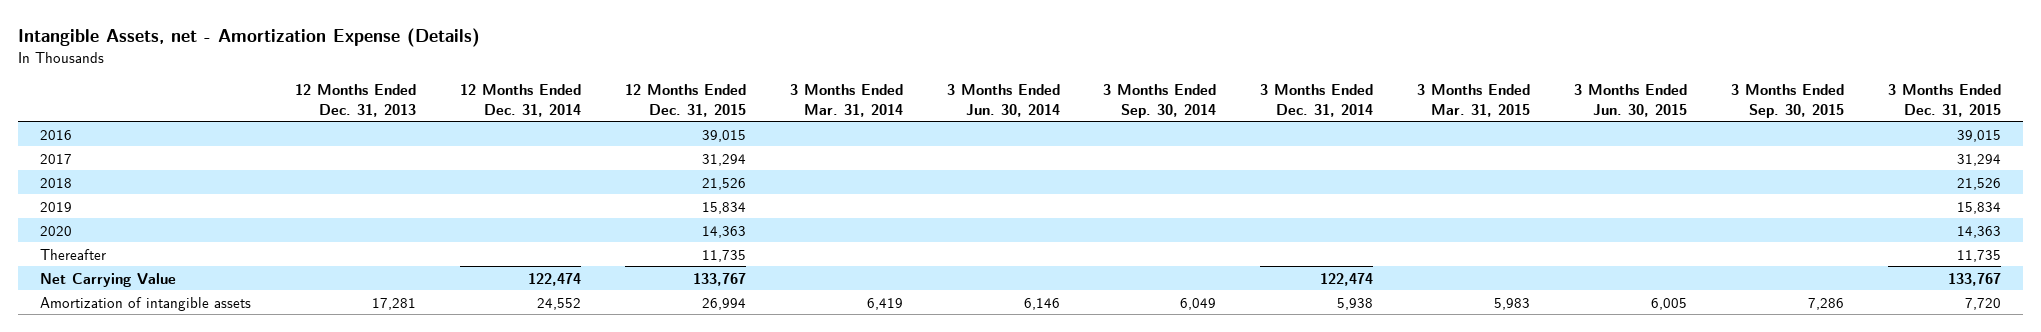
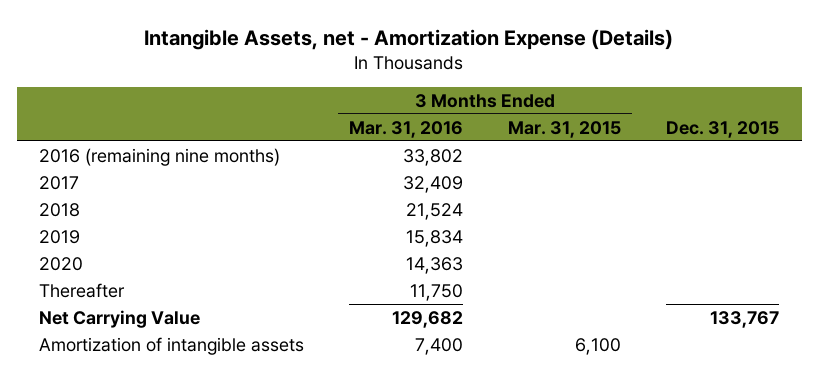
[295,84,417,117] 12 Months Ended Dec. 31, 2013 -> none
[460,84,582,117] 12 Months Ended Dec. 31, 2014 -> none
[624,84,746,117] 12 Months Ended Dec. 31, 2015 -> none
[789,84,903,117] 3 Months Ended Mar. 31, 2014 -> none
[946,84,1060,117] 3 Months Ended Jun. 30, 2014 -> none
[1103,84,1217,118] 3 Months Ended Sep. 30, 2014 -> none
[1260,84,1374,117] 3 Months Ended Dec. 31, 2014 -> none
[1573,84,1687,117] 3 Months Ended Jun. 30, 2015 -> none
[1730,84,1844,118] 3 Months Ended Sep. 30, 2015 -> none
[1887,84,2001,117] 3 Months Ended Dec. 31, 2015 -> none
none -> [349,120,464,138] Mar. 31, 2016
none -> [666,120,780,138] Dec. 31, 2015
[40,129,73,140] 2016 -> [39,147,281,166] 2016 (remaining nine months)
[1494,297,1531,310] 5,983 -> [575,337,622,355] 6,100

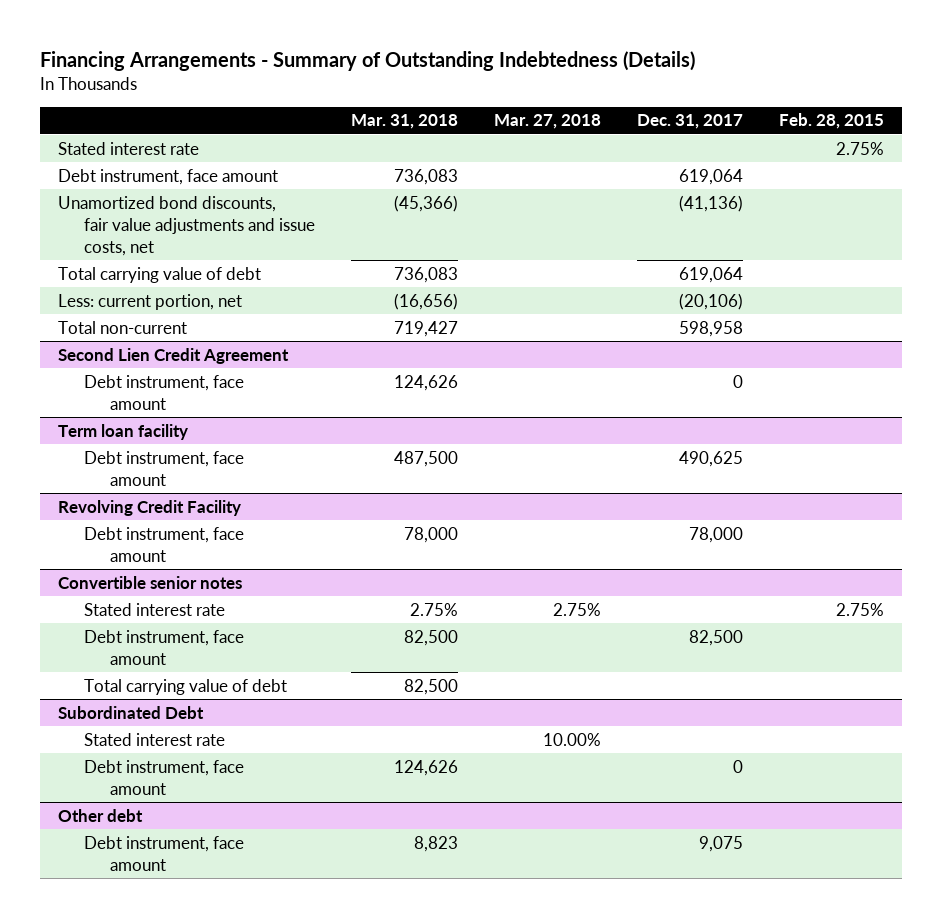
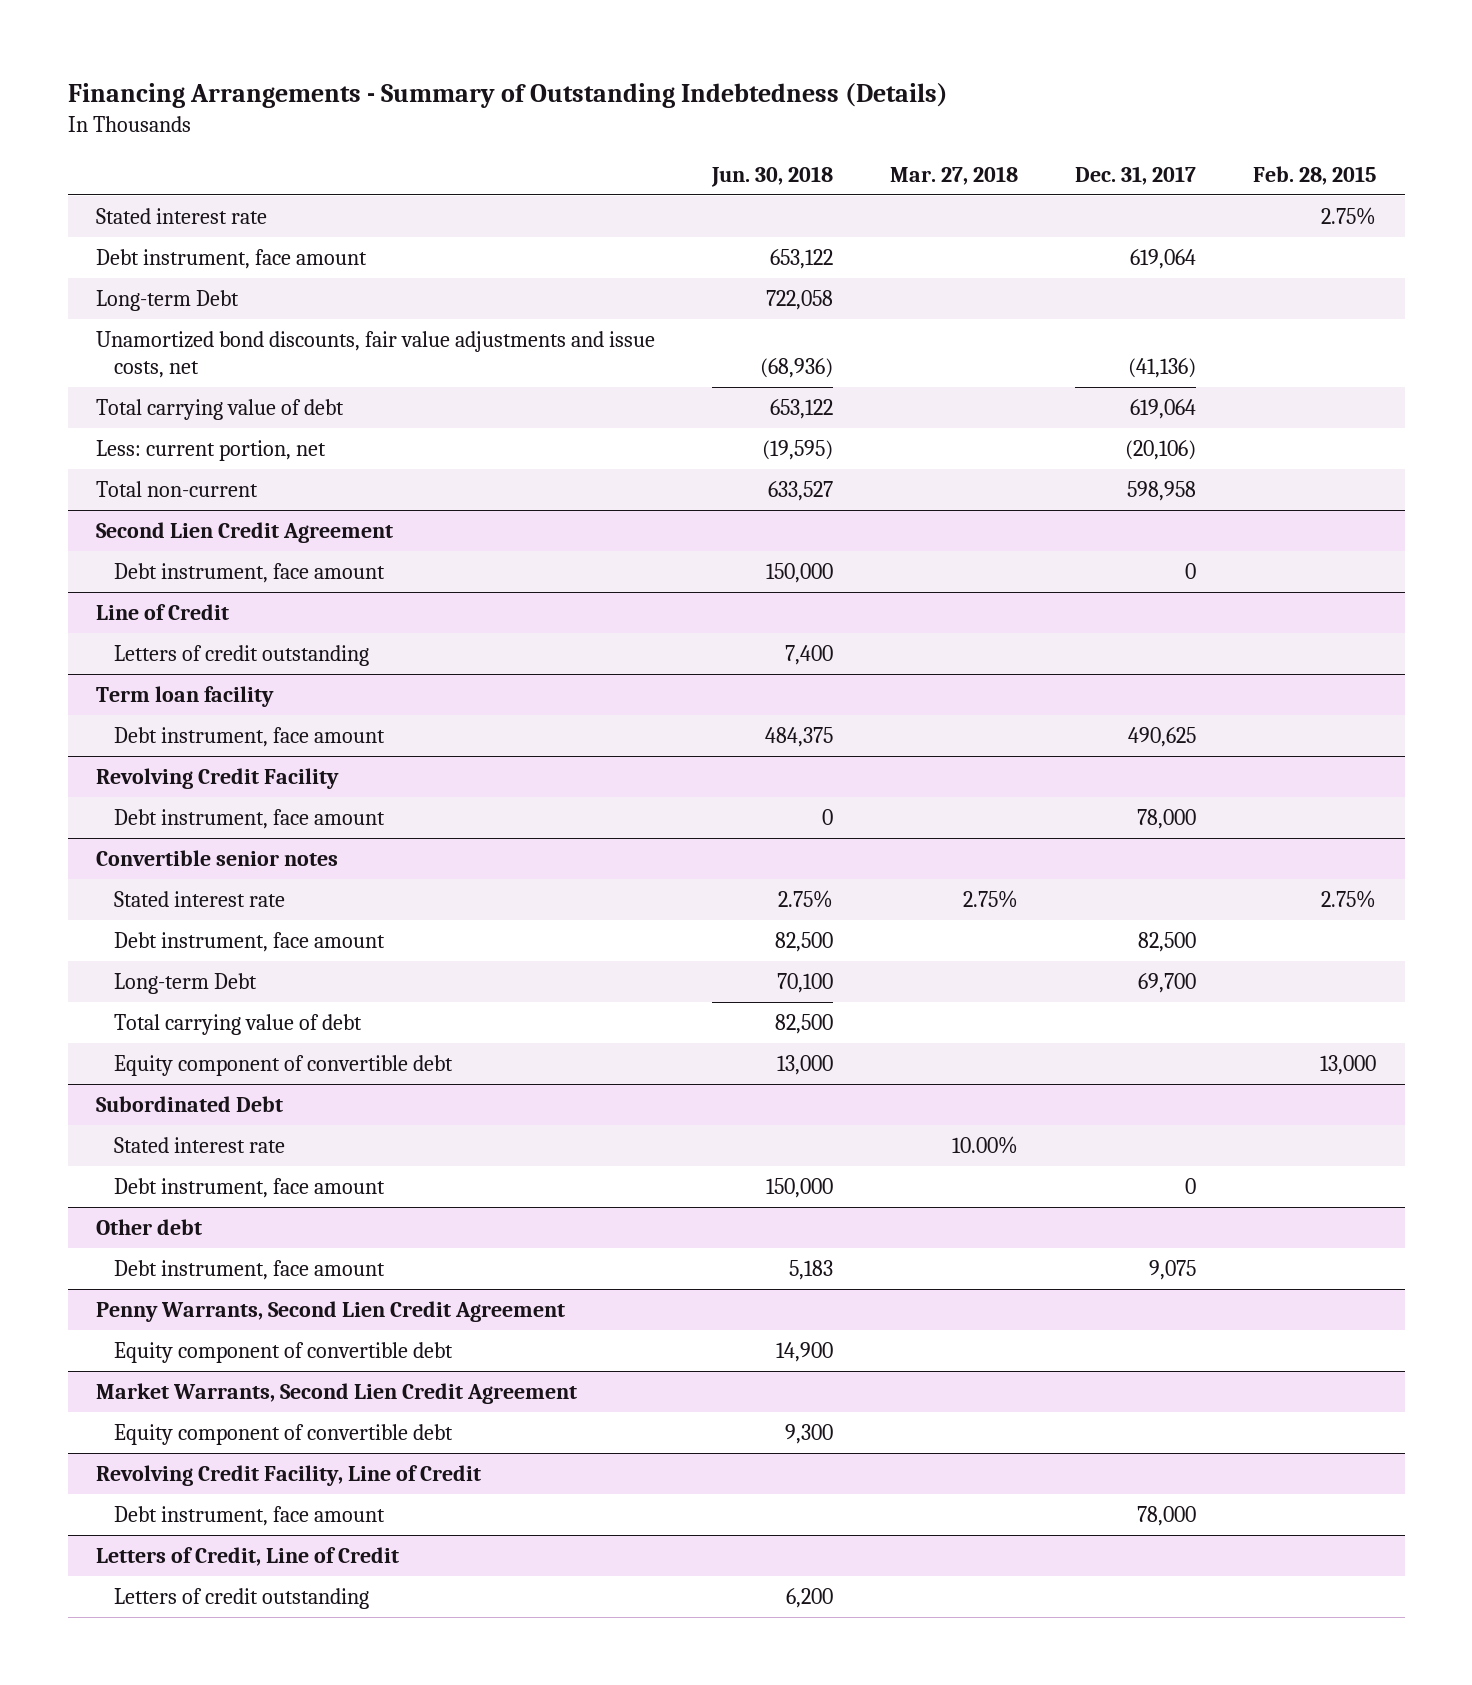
[350,114,458,130] Mar. 31, 2018 -> none
none -> [711,165,834,187] Jun. 30, 2018
none -> [96,290,240,312] Long-term Debt
none -> [96,604,230,621] Line of Credit
none -> [113,645,369,667] Letters of credit outstanding
none -> [113,973,257,995] Long-term Debt
none -> [113,1055,453,1077] Equity component of convertible debt
none -> [96,1301,566,1323] Penny Warrants, Second Lien Credit Agreement
none -> [113,1342,453,1364] Equity component of convertible debt
none -> [96,1383,578,1405] Market Warrants, Second Lien Credit Agreement
none -> [113,1424,453,1446] Equity component of convertible debt
none -> [96,1465,482,1487] Revolving Credit Facility, Line of Credit
none -> [113,1506,385,1527] Debt instrument, face amount
none -> [96,1547,400,1567] Letters of Credit, Line of Credit
none -> [113,1588,369,1610] Letters of credit outstanding

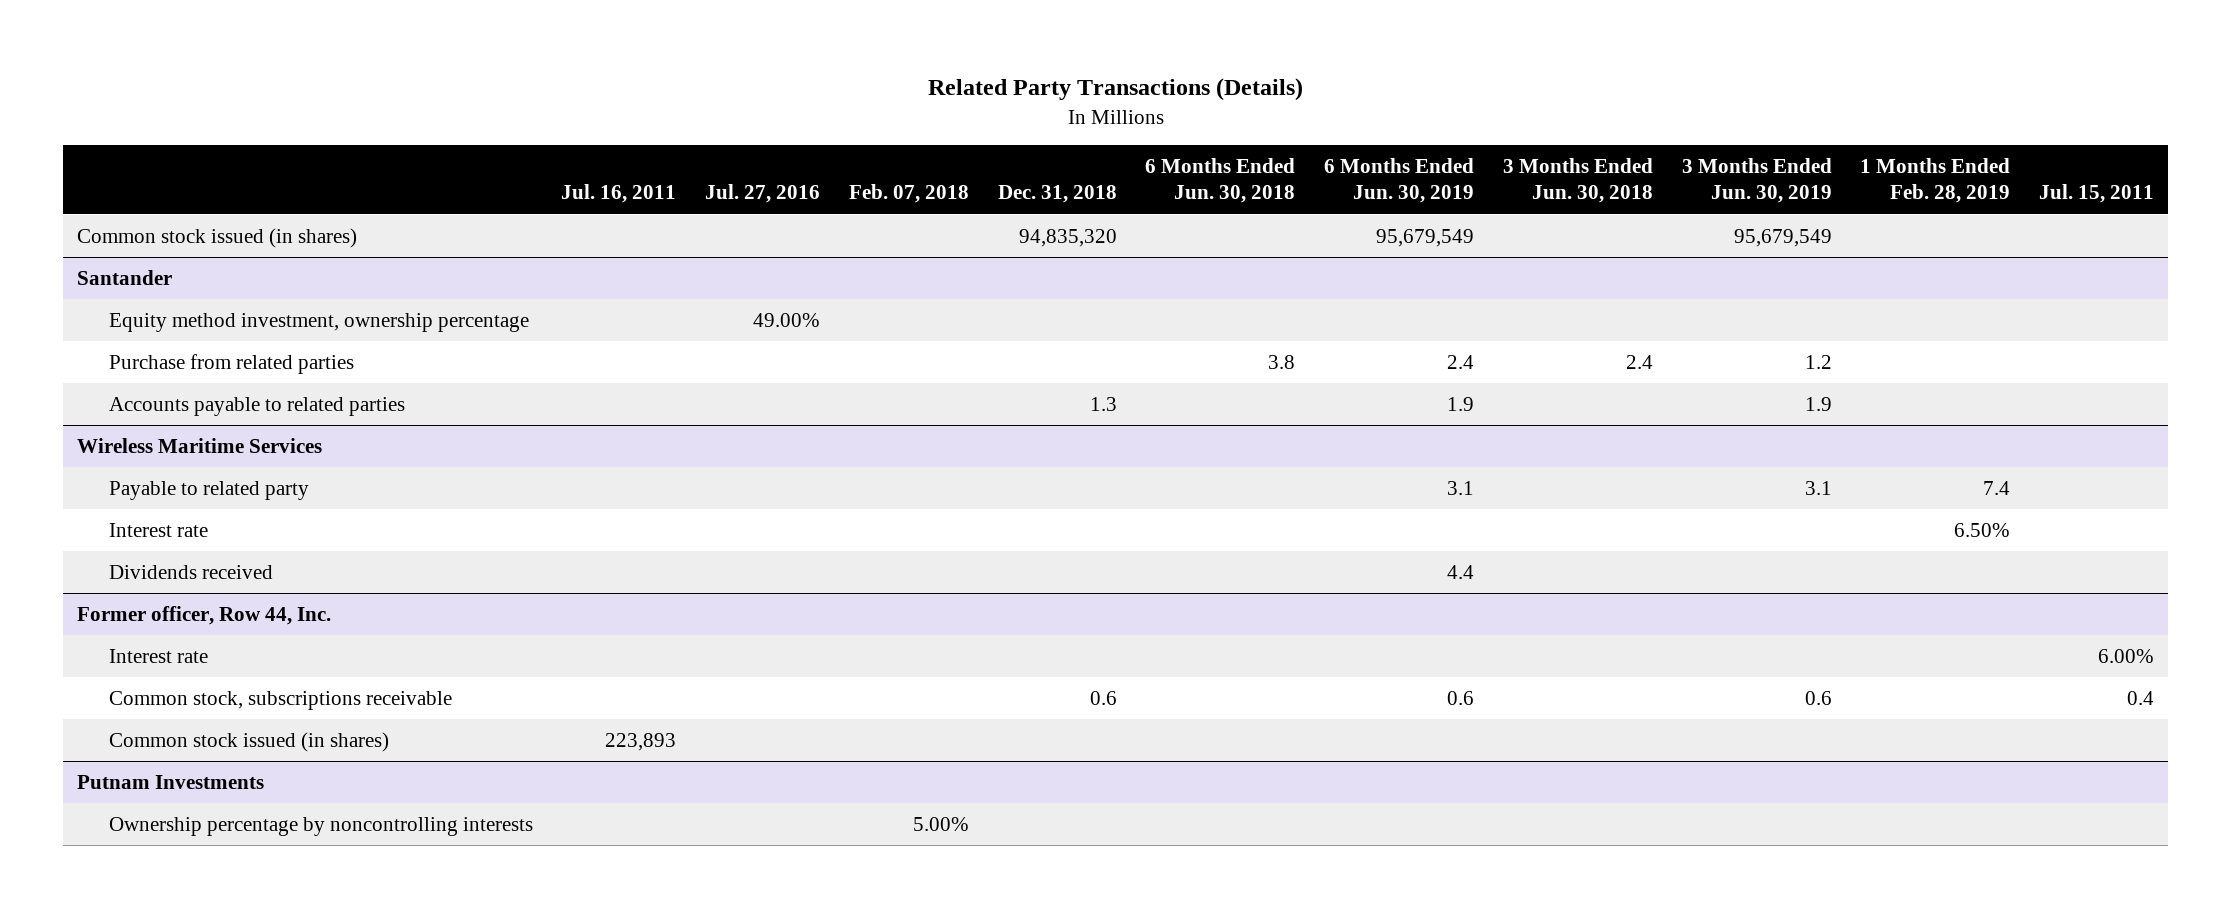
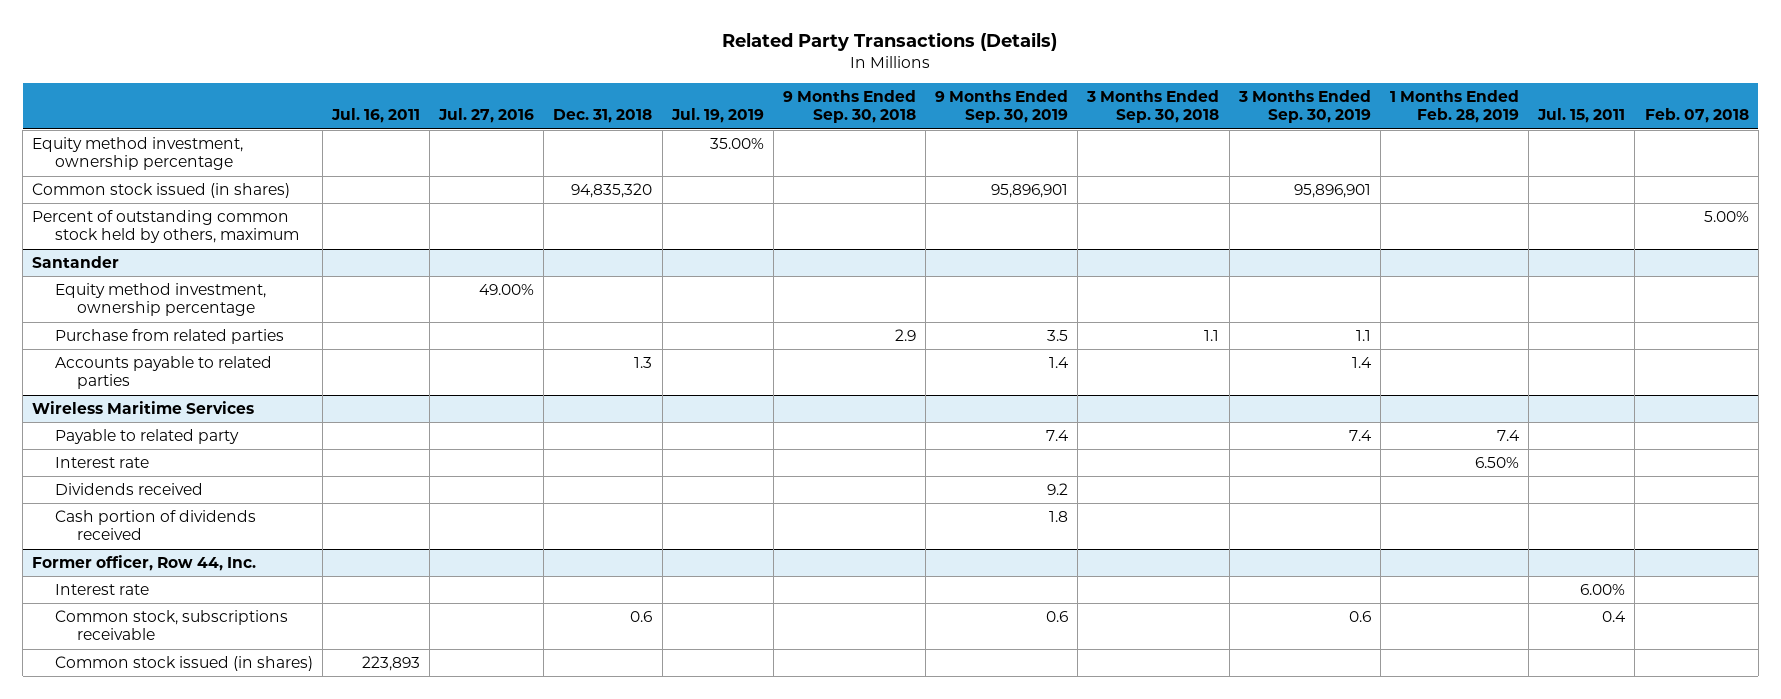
[1145,157,1296,204] 6 Months Ended Jun. 30, 2018 -> none
[1324,157,1475,204] 6 Months Ended Jun. 30, 2019 -> none
[1502,157,1653,204] 3 Months Ended Jun. 30, 2018 -> none
[1681,157,1832,204] 3 Months Ended Jun. 30, 2019 -> none
none -> [670,108,764,124] Jul. 19, 2019
none -> [782,89,916,124] 9 Months Ended Sep. 30, 2018
none -> [935,89,1069,124] 9 Months Ended Sep. 30, 2019
none -> [1086,89,1220,124] 3 Months Ended Sep. 30, 2018
none -> [1237,89,1371,124] 3 Months Ended Sep. 30, 2019
none -> [32,137,244,171] Equity method investment, ownership percentage
none -> [32,210,299,244] Percent of outstanding common stock held by others, maximum
none -> [54,510,256,541] Cash portion of dividends received
[77,775,265,790] Putnam Investments -> none
[108,817,533,837] Ownership percentage by noncontrolling interests -> none

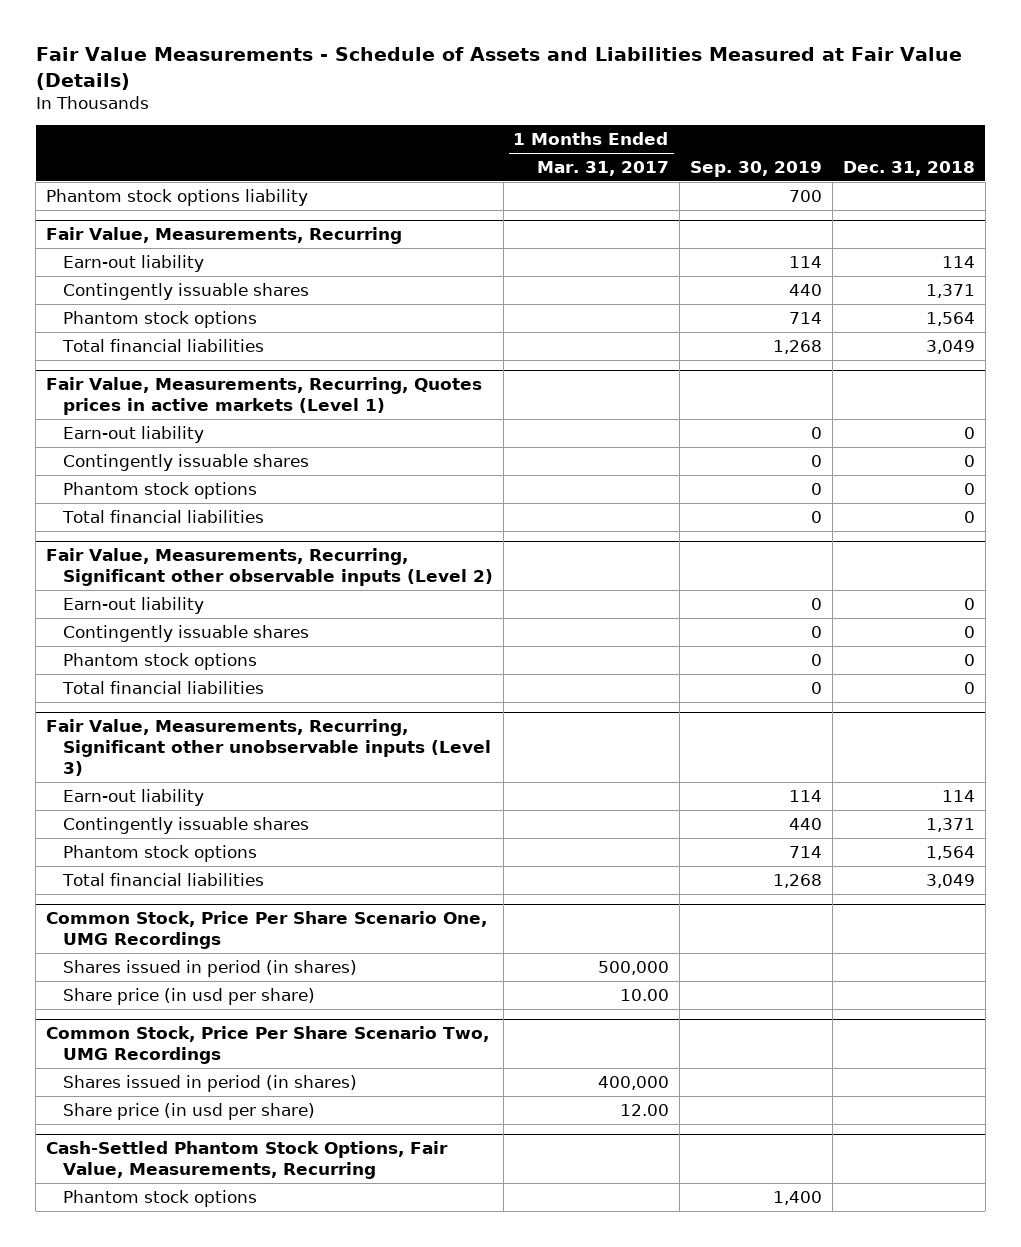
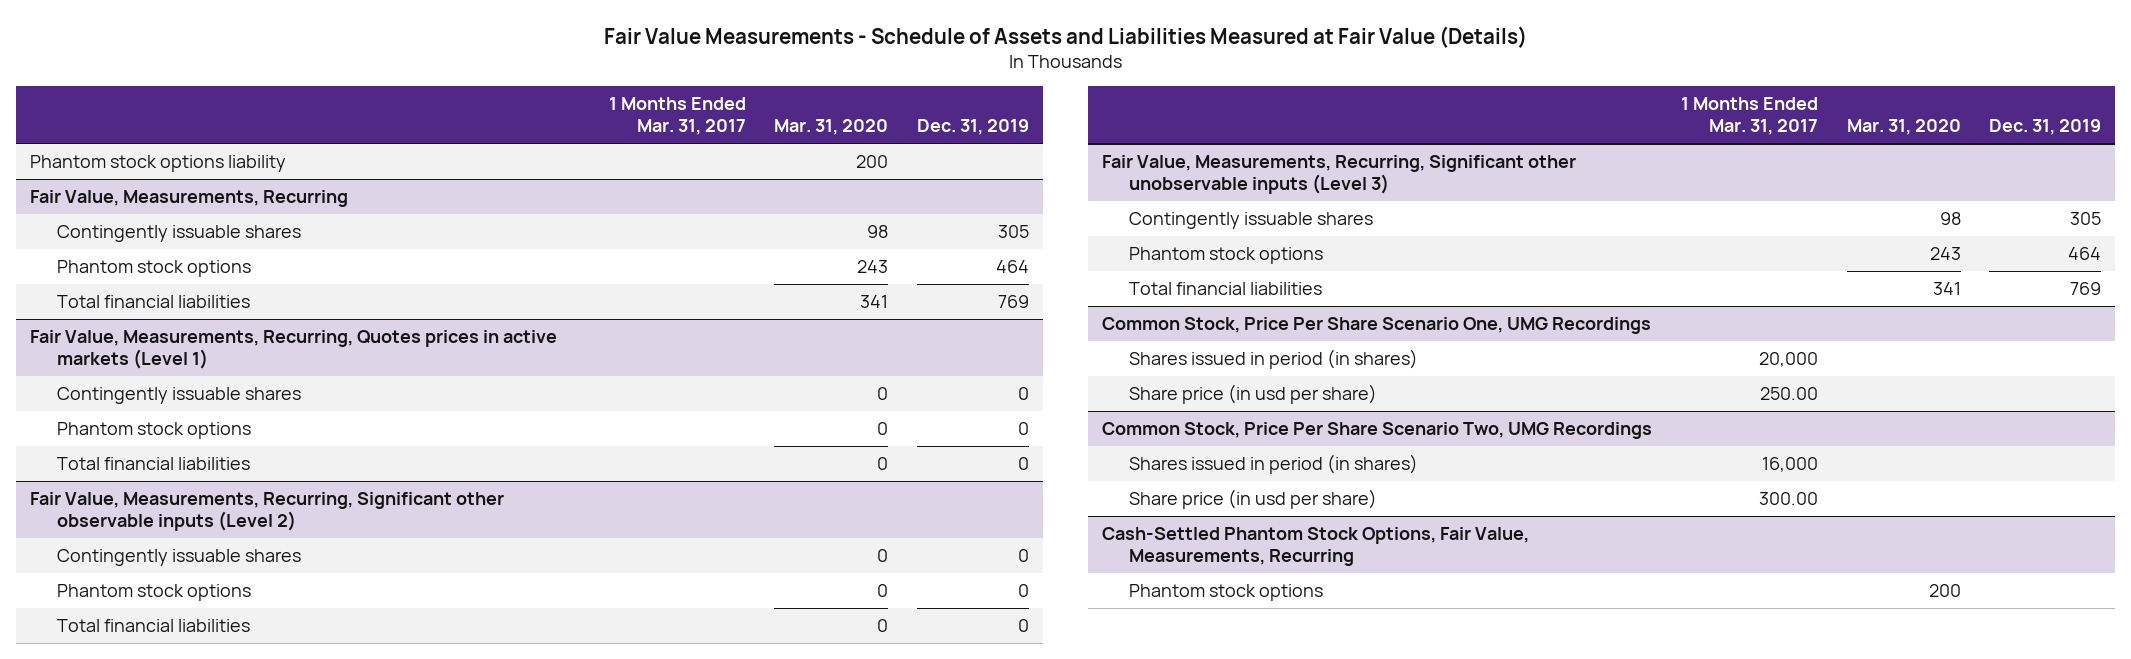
[689,160,822,177] Sep. 30, 2019 -> none
[842,160,975,176] Dec. 31, 2018 -> none
none -> [774,119,889,136] Mar. 31, 2020
none -> [916,119,1029,136] Dec. 31, 2019
[63,254,205,272] Earn-out liability -> none
[63,425,205,443] Earn-out liability -> none
[63,596,205,614] Earn-out liability -> none
[63,788,205,806] Earn-out liability -> none
[597,960,669,975] 500,000 -> [1759,352,1819,368] 20,000
[619,988,669,1001] 10.00 -> [1760,387,1819,401] 250.00
[597,1075,669,1090] 400,000 -> [1762,457,1819,473] 16,000
[619,1103,669,1116] 12.00 -> [1759,492,1819,506] 300.00

